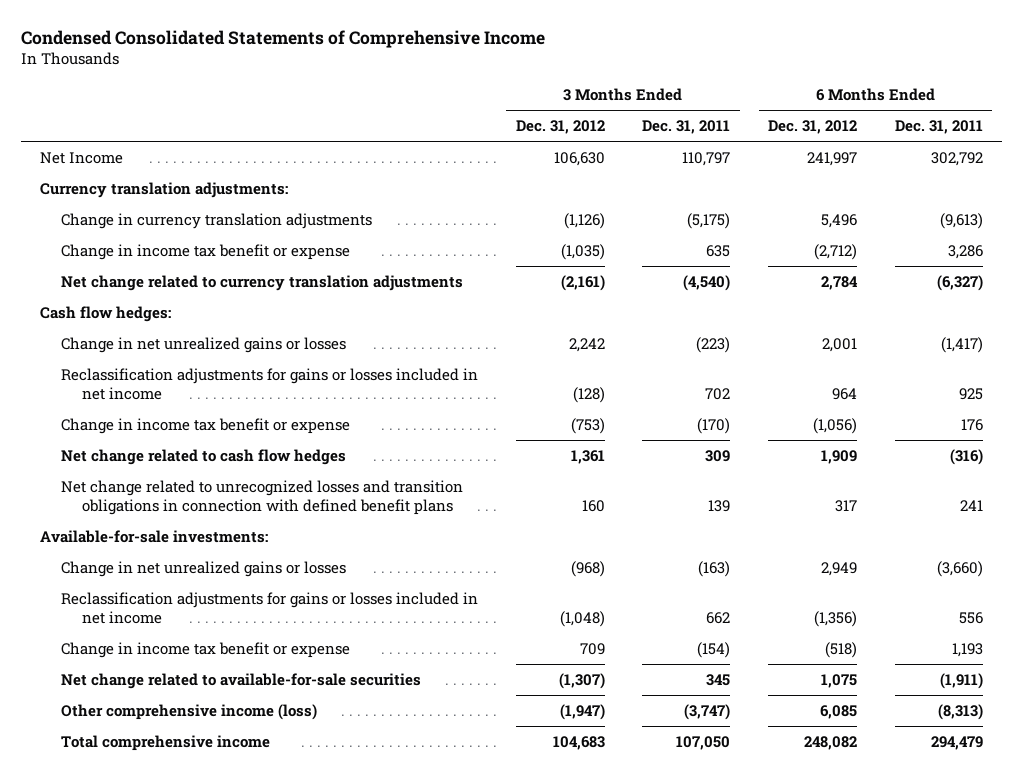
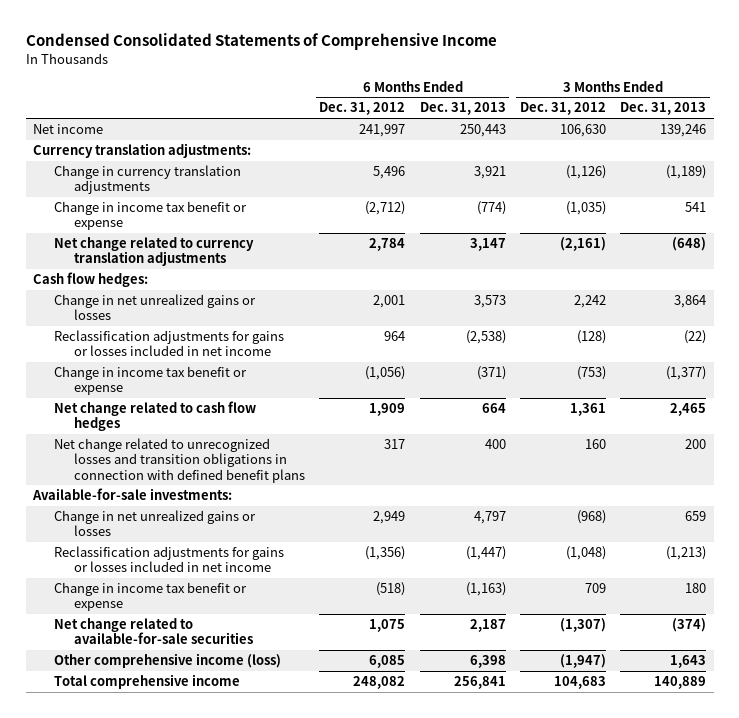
[642,120,731,135] Dec. 31, 2011 -> none
[895,120,984,135] Dec. 31, 2011 -> none
none -> [419,102,506,116] Dec. 31, 2013
none -> [620,102,707,116] Dec. 31, 2013
[39,151,123,164] Net Income -> [33,124,104,135] Net income

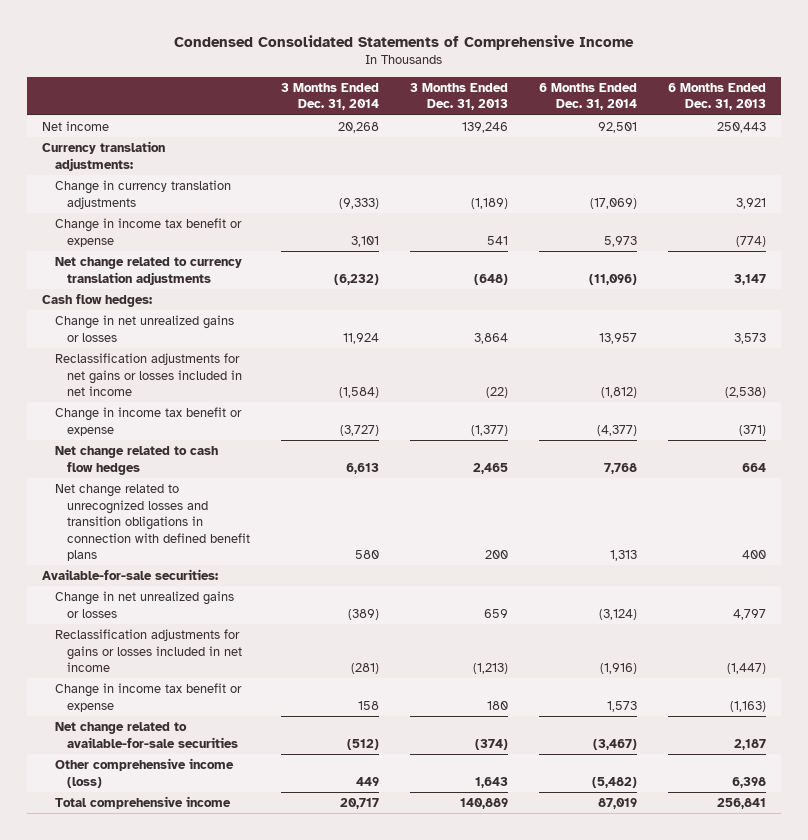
[319,102,406,116] Dec. 31, 2012 -> none
[520,102,607,116] Dec. 31, 2012 -> none
none -> [281,82,380,111] 3 Months Ended Dec. 31, 2014
none -> [538,82,637,111] 6 Months Ended Dec. 31, 2014
[53,330,284,357] Reclassification adjustments for gains or losses included in net income -> [54,352,243,397] Reclassification adjustments for net gains or losses included in net income
[32,488,233,501] Available-for-sale investments: -> [41,568,218,580] Available-for-sale securities:

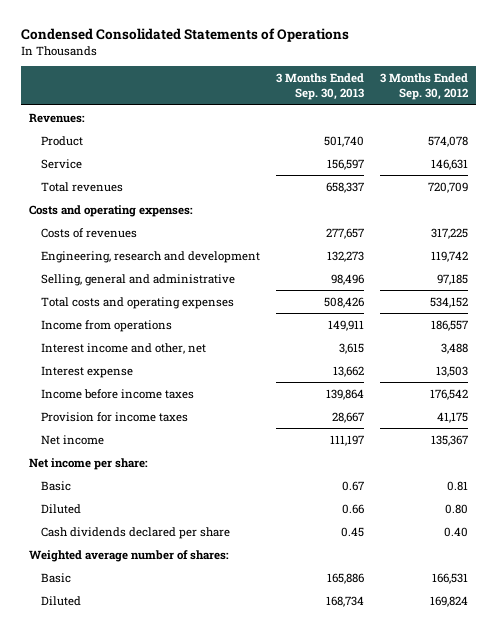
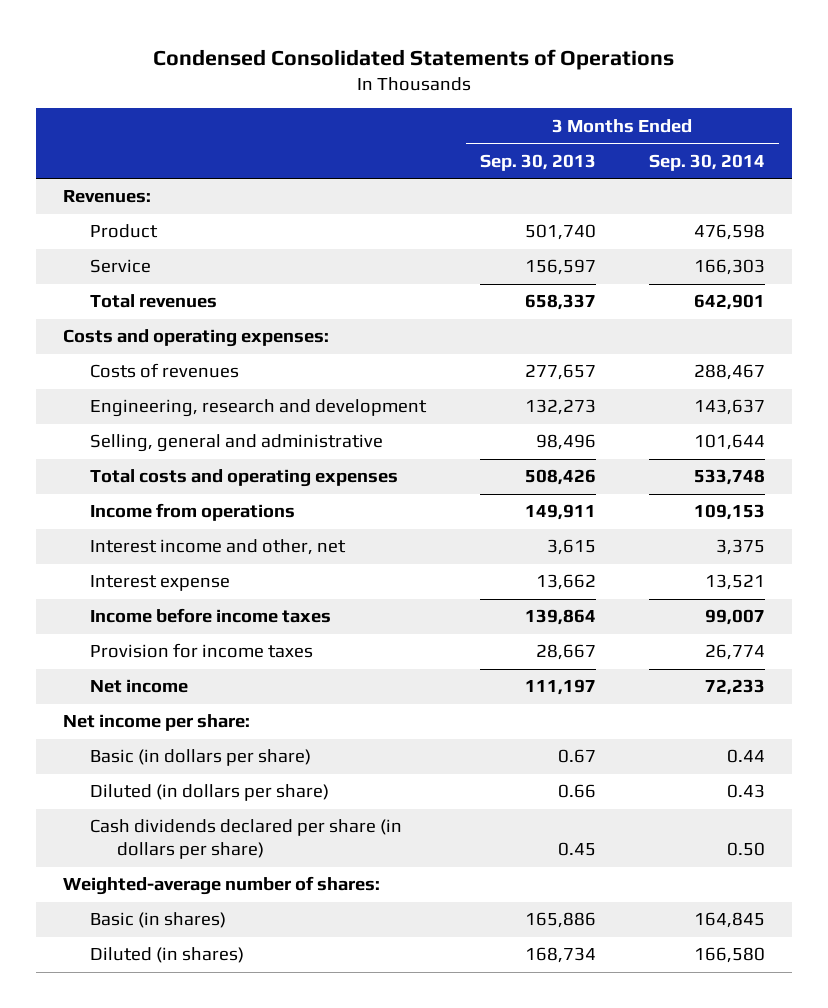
[380,73,469,101] 3 Months Ended Sep. 30, 2012 -> none
none -> [649,153,766,171] Sep. 30, 2014
[40,480,71,491] Basic -> [89,749,311,767] Basic (in dollars per share)
[40,503,81,514] Diluted -> [89,784,329,802] Diluted (in dollars per share)
[40,526,230,539] Cash dividends declared per share -> [89,819,402,860] Cash dividends declared per share (in dollars per share)
[29,549,230,562] Weighted average number of shares: -> [62,876,380,896] Weighted-average number of shares:
[40,572,71,583] Basic -> [89,912,226,929] Basic (in shares)
[40,595,81,606] Diluted -> [89,947,244,964] Diluted (in shares)

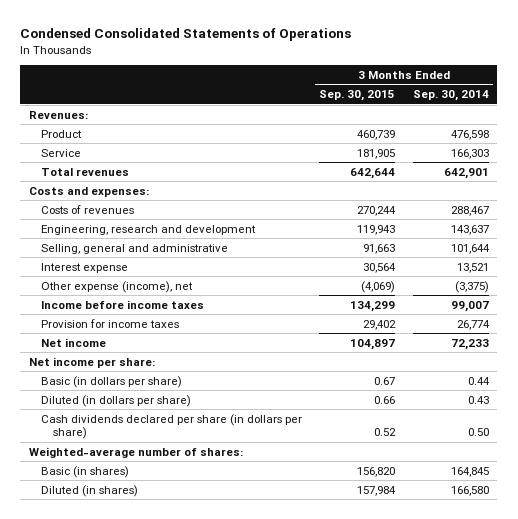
[479,153,596,171] Sep. 30, 2013 -> none
none -> [319,90,396,102] Sep. 30, 2015
[62,329,329,348] Costs and operating expenses: -> [28,186,149,197] Costs and expenses:
[89,469,398,488] Total costs and operating expenses -> none
[89,503,295,522] Income from operations -> none
[89,539,346,556] Interest income and other, net -> none
none -> [40,280,193,293] Other expense (income), net

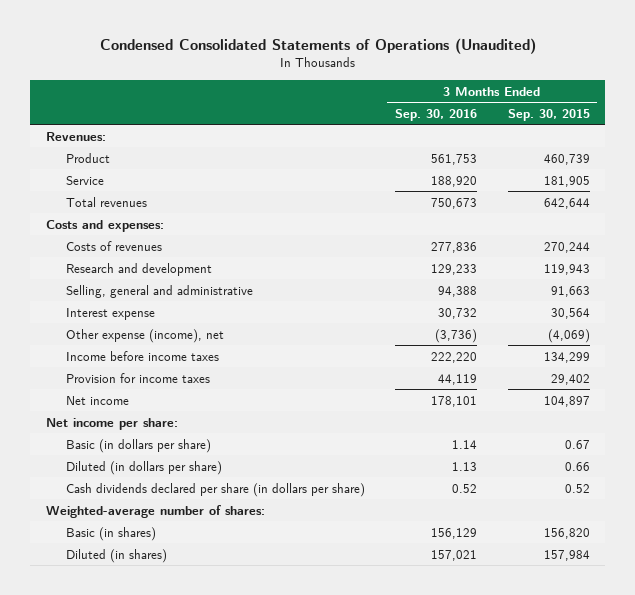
[20,28,352,42] Condensed Consolidated Statements of Operations -> [99,38,536,55] Condensed Consolidated Statements of Operations (Unaudited)
[412,90,489,102] Sep. 30, 2014 -> none
none -> [395,108,478,121] Sep. 30, 2016
[40,224,256,235] Engineering, research and development -> [65,262,212,276] Research and development

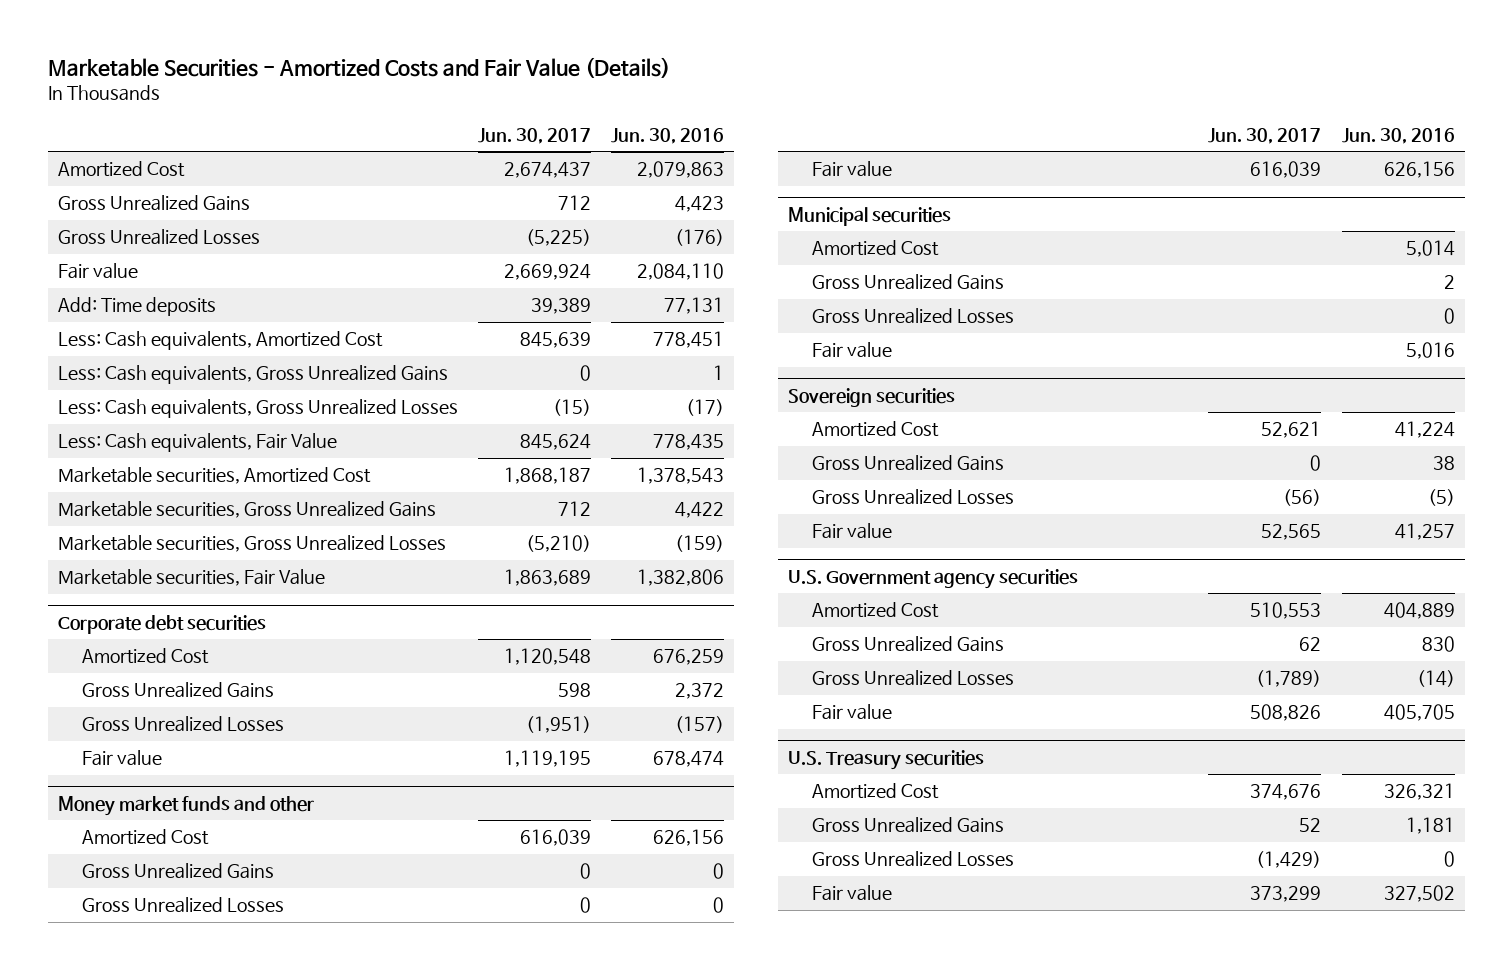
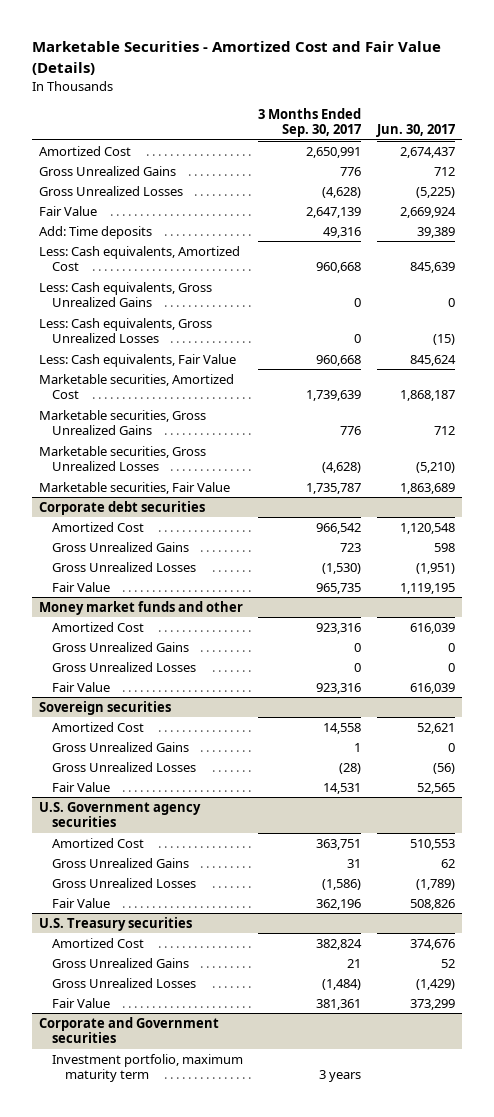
[47,57,670,79] Marketable Securities - Amortized Costs and Fair Value (Details) -> [31,41,441,76] Marketable Securities - Amortized Cost and Fair Value (Details)
[610,127,724,144] Jun. 30, 2016 -> none
none -> [258,107,362,138] 3 Months Ended Sep. 30, 2017
[57,263,138,280] Fair value -> [39,205,98,216] Fair Value
[81,750,162,767] Fair value -> [52,581,111,592] Fair Value
[788,206,952,226] Municipal securities -> none
[812,240,940,257] Amortized Cost -> none
[812,274,1005,291] Gross Unrealized Gains -> none
[812,308,1015,325] Gross Unrealized Losses -> none
[812,342,893,359] Fair value -> none
[812,161,893,178] Fair value -> [52,681,111,692] Fair Value
[812,523,893,540] Fair value -> [52,781,111,792] Fair Value
[812,704,893,721] Fair value -> [52,897,111,908] Fair Value
[812,885,893,902] Fair value -> [52,997,111,1008] Fair Value
none -> [39,1016,220,1044] Corporate and Government securities
none -> [52,1053,244,1083] Investment portfolio, maximum maturity term

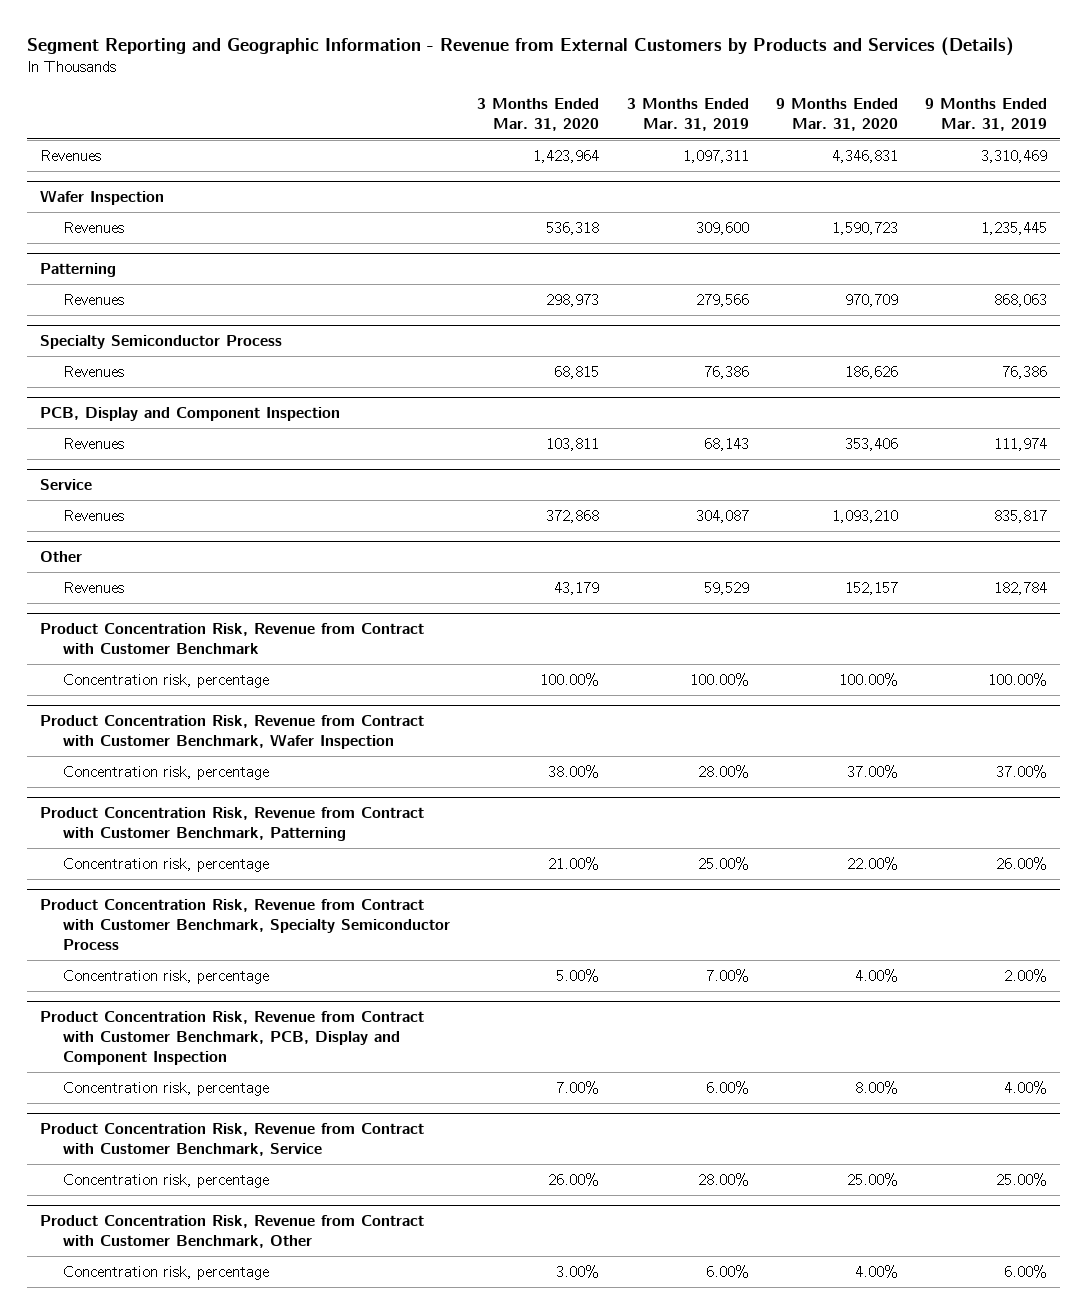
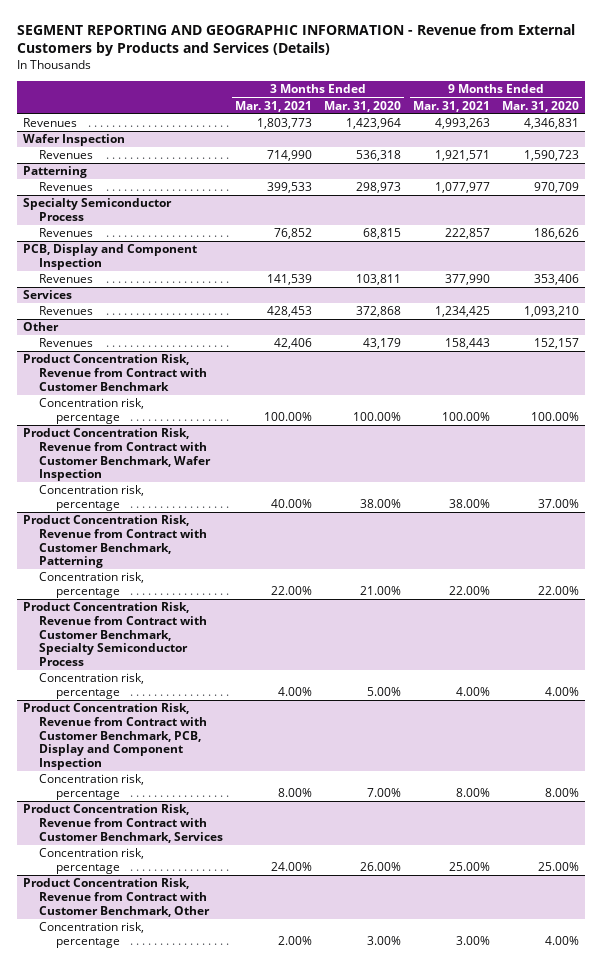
[26,37,1014,57] Segment Reporting and Geographic Information - Revenue from External Customers by Products and Services (Details) -> [17,24,576,57] SEGMENT REPORTING AND GEOGRAPHIC INFORMATION - Revenue from External Customers by Products and Services (Details)
[626,97,749,131] 3 Months Ended Mar. 31, 2019 -> none
[924,97,1047,131] 9 Months Ended Mar. 31, 2019 -> none
none -> [235,100,313,112] Mar. 31, 2021
none -> [413,100,491,112] Mar. 31, 2021
[40,479,93,491] Service -> [23,290,73,300] Services
[40,1123,425,1157] Product Concentration Risk, Revenue from Contract with Customer Benchmark, Service -> [23,804,224,843] Product Concentration Risk, Revenue from Contract with Customer Benchmark, Services

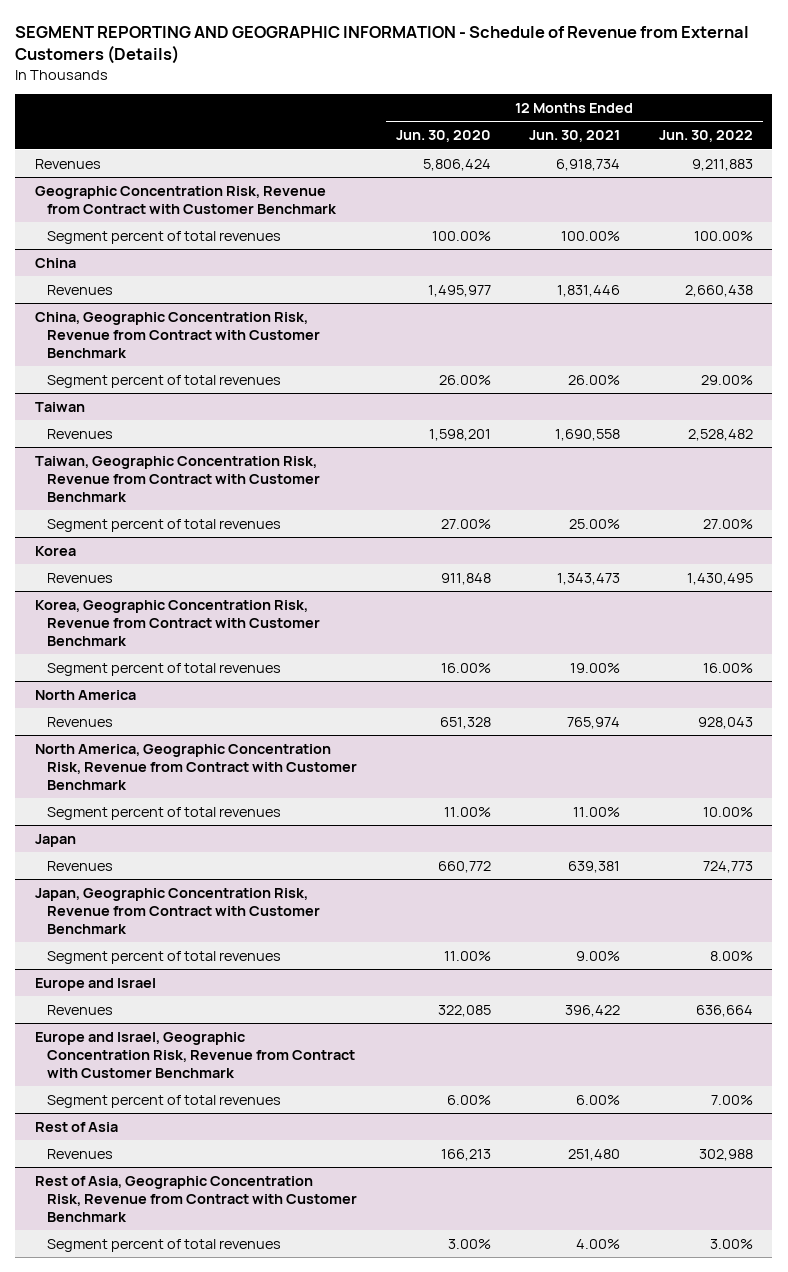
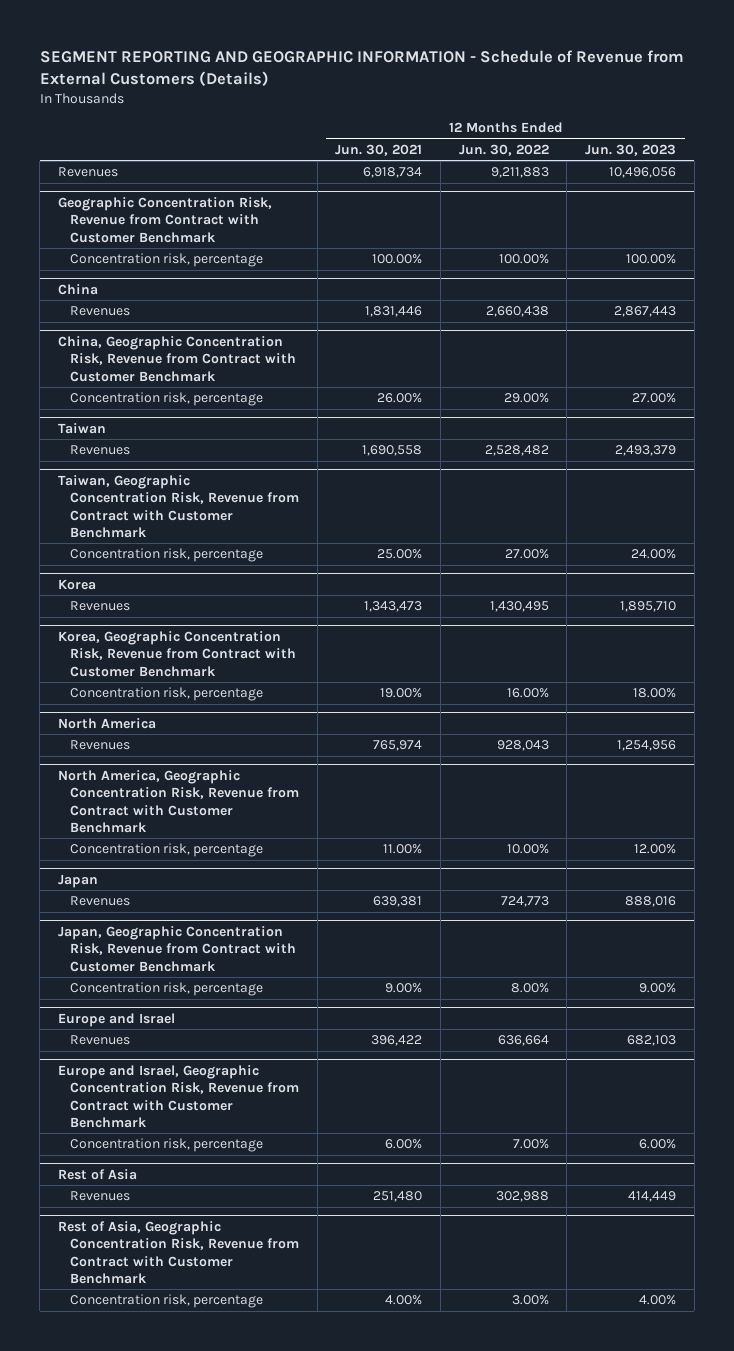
[395,130,491,143] Jun. 30, 2020 -> none
none -> [584,143,676,156] Jun. 30, 2023
[47,230,282,244] Segment percent of total revenues -> [70,253,264,268] Concentration risk, percentage
[47,374,282,388] Segment percent of total revenues -> [70,392,264,407] Concentration risk, percentage
[47,518,282,532] Segment percent of total revenues -> [70,548,264,563] Concentration risk, percentage
[47,662,282,676] Segment percent of total revenues -> [70,687,264,702] Concentration risk, percentage
[47,806,282,820] Segment percent of total revenues -> [70,843,264,858] Concentration risk, percentage
[47,950,282,964] Segment percent of total revenues -> [70,982,264,997] Concentration risk, percentage
[47,1094,282,1108] Segment percent of total revenues -> [70,1138,264,1153] Concentration risk, percentage
[47,1238,282,1252] Segment percent of total revenues -> [70,1294,264,1309] Concentration risk, percentage

